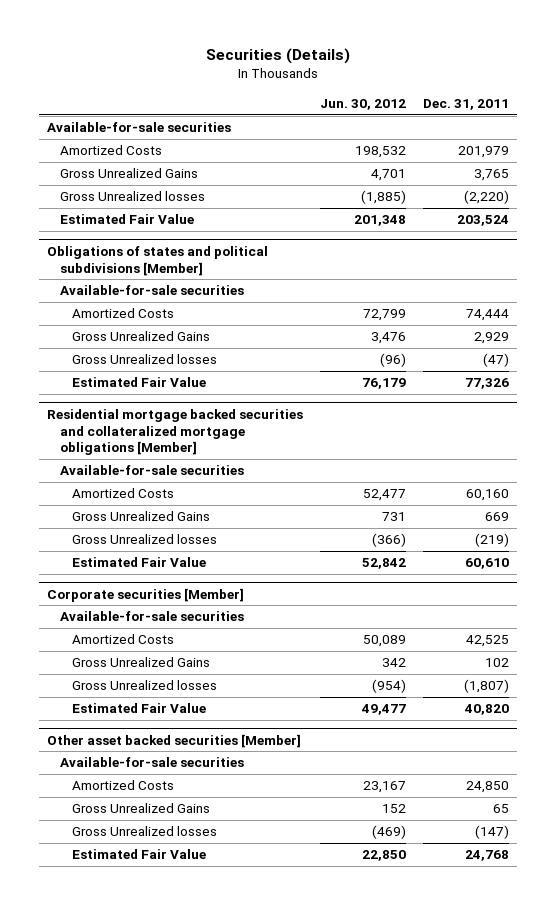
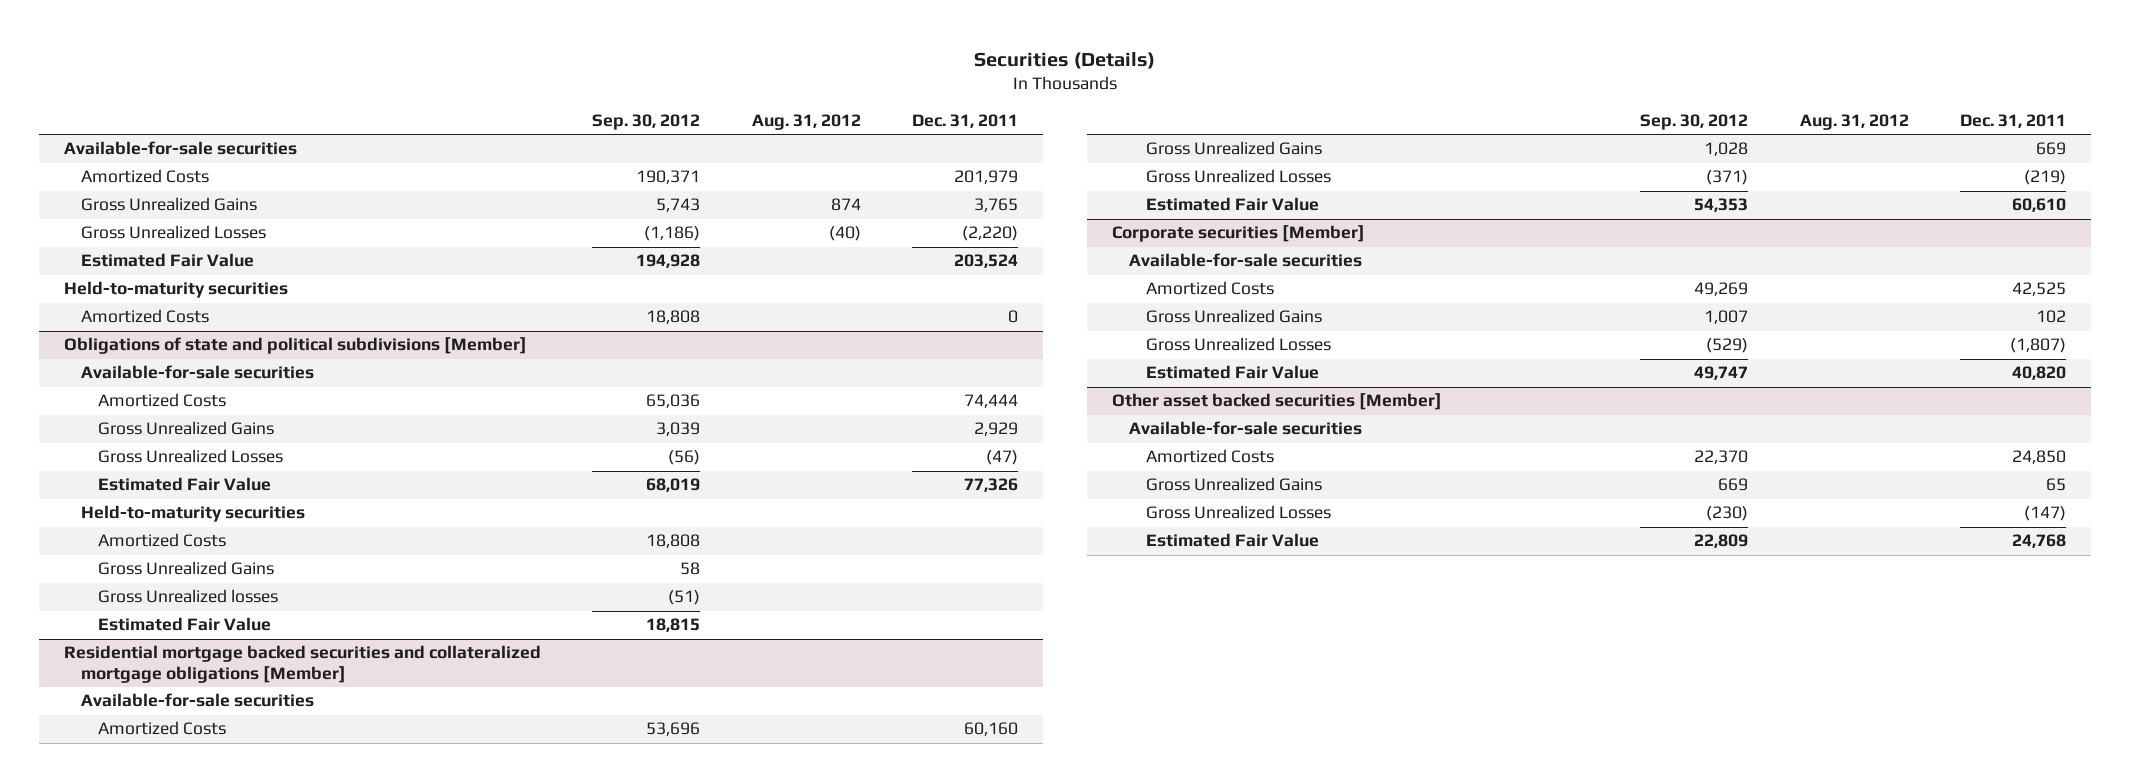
[320,99,407,111] Jun. 30, 2012 -> none
none -> [592,113,701,130] Sep. 30, 2012
none -> [751,113,861,130] Aug. 31, 2012
[59,191,205,202] Gross Unrealized losses -> [80,225,266,240] Gross Unrealized Losses
none -> [64,281,289,299] Held-to-maturity securities
none -> [80,309,209,324] Amortized Costs
[47,245,269,276] Obligations of states and political subdivisions [Member] -> [64,337,528,355] Obligations of state and political subdivisions [Member]
[71,354,217,365] Gross Unrealized losses -> [97,449,283,464] Gross Unrealized Losses
none -> [80,505,305,523] Held-to-maturity securities
none -> [97,533,226,548] Amortized Costs
none -> [97,561,274,576] Gross Unrealized Gains
none -> [97,589,278,604] Gross Unrealized losses
none -> [97,617,271,632] Estimated Fair Value
[71,534,217,545] Gross Unrealized losses -> [1145,169,1331,184] Gross Unrealized Losses
[71,680,217,691] Gross Unrealized losses -> [1145,337,1331,352] Gross Unrealized Losses
[71,826,217,837] Gross Unrealized losses -> [1145,505,1331,520] Gross Unrealized Losses

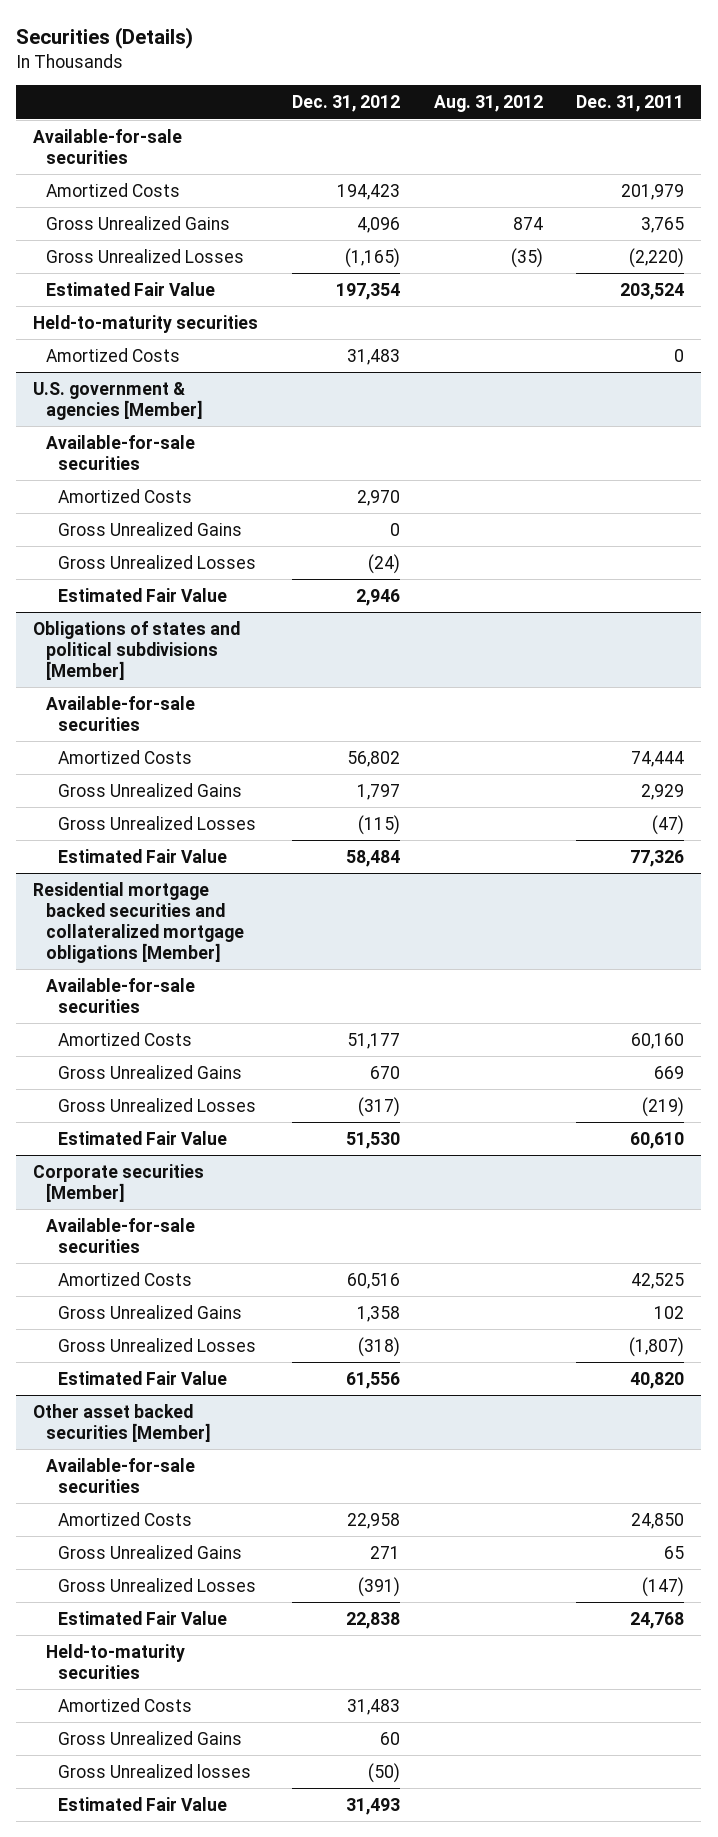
[592,113,701,130] Sep. 30, 2012 -> none
none -> [291,95,400,113] Dec. 31, 2012
[828,226,861,242] (40) -> [510,247,543,268] (35)
[64,337,528,355] Obligations of state and political subdivisions [Member] -> none
none -> [33,381,203,420] U.S. government & agencies [Member]
none -> [58,488,193,503] Amortized Costs
none -> [58,521,243,536] Gross Unrealized Gains
none -> [58,554,257,569] Gross Unrealized Losses
none -> [58,587,228,602] Estimated Fair Value
none -> [33,620,241,681] Obligations of states and political subdivisions [Member]
none -> [45,695,195,731] Available-for-sale securities
[80,505,305,523] Held-to-maturity securities -> none
[97,533,226,548] Amortized Costs -> none
[97,561,274,576] Gross Unrealized Gains -> none
[97,589,278,604] Gross Unrealized losses -> none
[97,617,271,632] Estimated Fair Value -> none
none -> [45,1643,185,1679] Held-to-maturity securities
none -> [58,1697,193,1712] Amortized Costs
none -> [58,1730,243,1745] Gross Unrealized Gains
none -> [58,1763,252,1778] Gross Unrealized losses
none -> [58,1796,228,1811] Estimated Fair Value

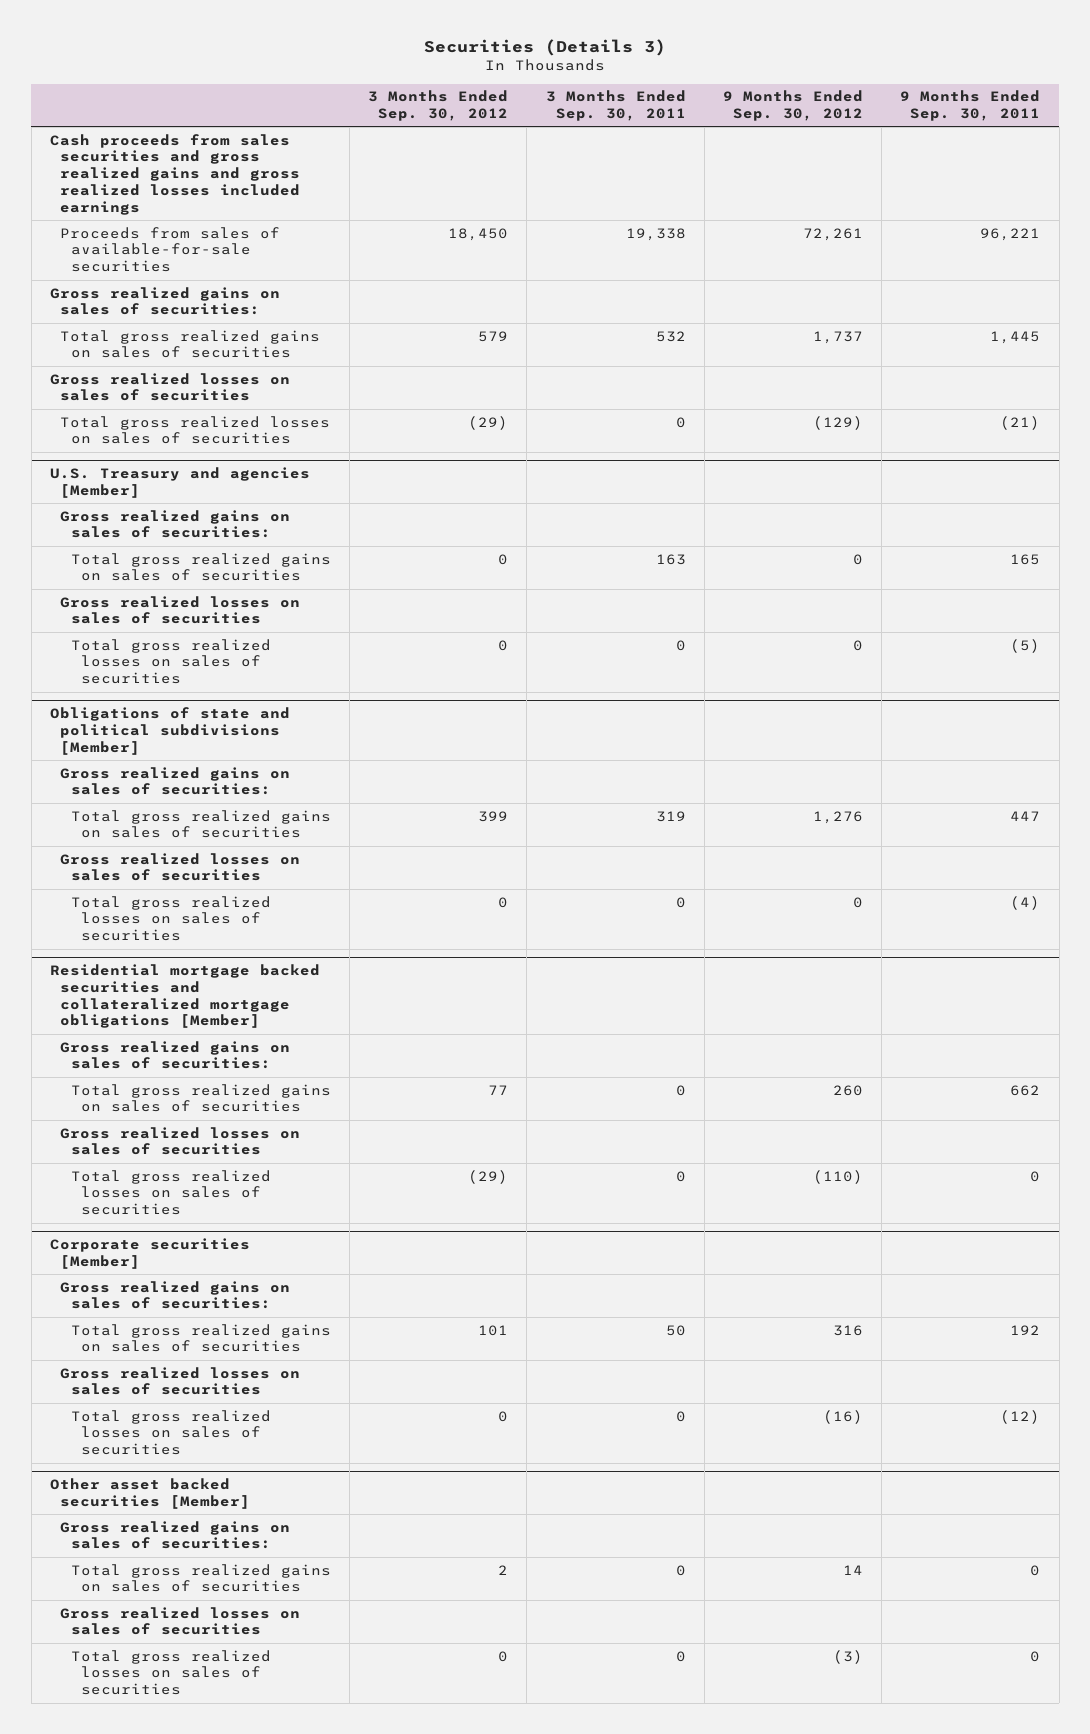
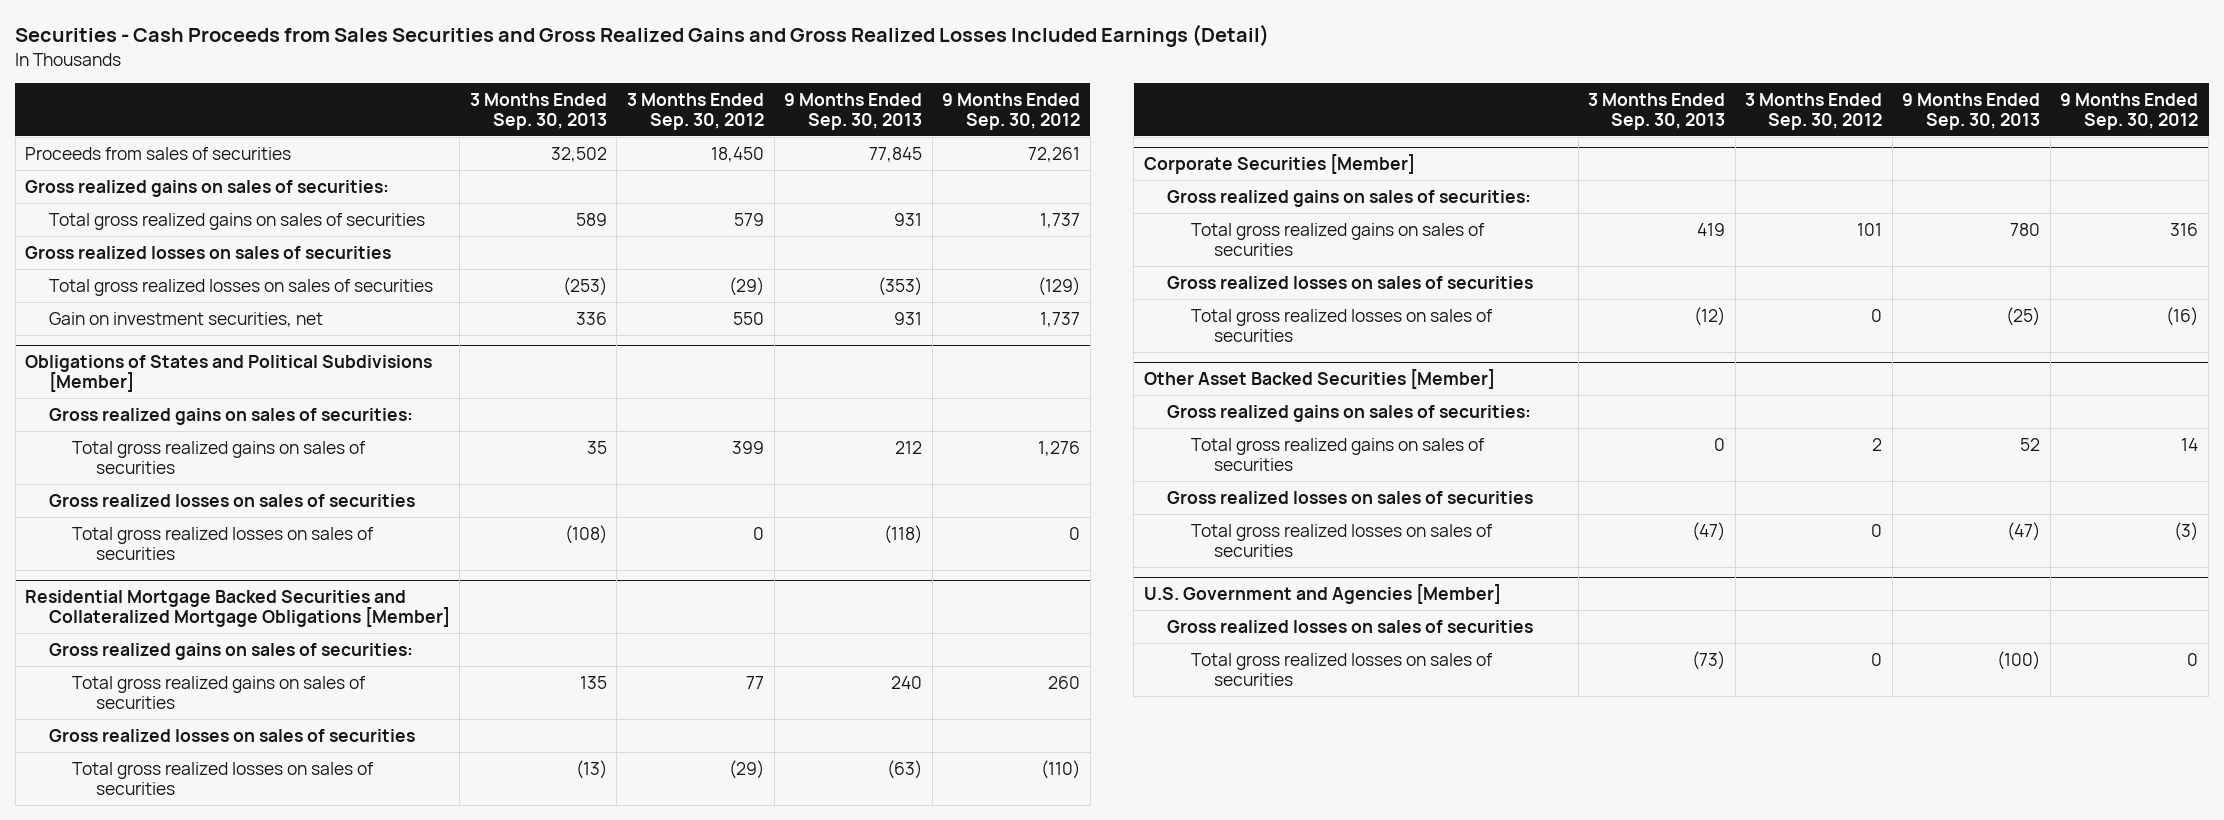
[424,39,667,57] Securities (Details 3) -> [15,24,1270,48] Securities - Cash Proceeds from Sales Securities and Gross Realized Gains and Gross Realized Losses Included Earnings (Detail)
[545,90,686,122] 3 Months Ended Sep. 30, 2011 -> none
[900,90,1041,122] 9 Months Ended Sep. 30, 2011 -> none
none -> [469,92,607,130] 3 Months Ended Sep. 30, 2013
none -> [784,92,923,130] 9 Months Ended Sep. 30, 2013
[49,133,301,215] Cash proceeds from sales securities and gross realized gains and gross realized losses included earnings -> none
[60,226,281,273] Proceeds from sales of available-for-sale securities -> [25,146,292,160] Proceeds from sales of securities
[49,467,310,498] U.S. Treasury and agencies [Member] -> none
[60,509,291,539] Gross realized gains on sales of securities: -> none
[70,552,331,582] Total gross realized gains on sales of securities -> none
[60,595,301,625] Gross realized losses on sales of securities -> none
[70,638,271,685] Total gross realized losses on sales of securities -> none
none -> [48,311,323,327] Gain on investment securities, net
[49,707,290,755] Obligations of state and political subdivisions [Member] -> [25,354,433,393] Obligations of States and Political Subdivisions [Member]
[49,964,320,1029] Residential mortgage backed securities and collateralized mortgage obligations [Member] -> [25,589,450,628] Residential Mortgage Backed Securities and Collateralized Mortgage Obligations [Member]
[49,1238,250,1269] Corporate securities [Member] -> [1143,153,1415,174] Corporate Securities [Member]
[49,1478,251,1509] Other asset backed securities [Member] -> [1143,368,1495,389] Other Asset Backed Securities [Member]
none -> [1143,583,1501,604] U.S. Government and Agencies [Member]
none -> [1167,619,1534,633] Gross realized losses on sales of securities
none -> [1190,652,1493,686] Total gross realized losses on sales of securities

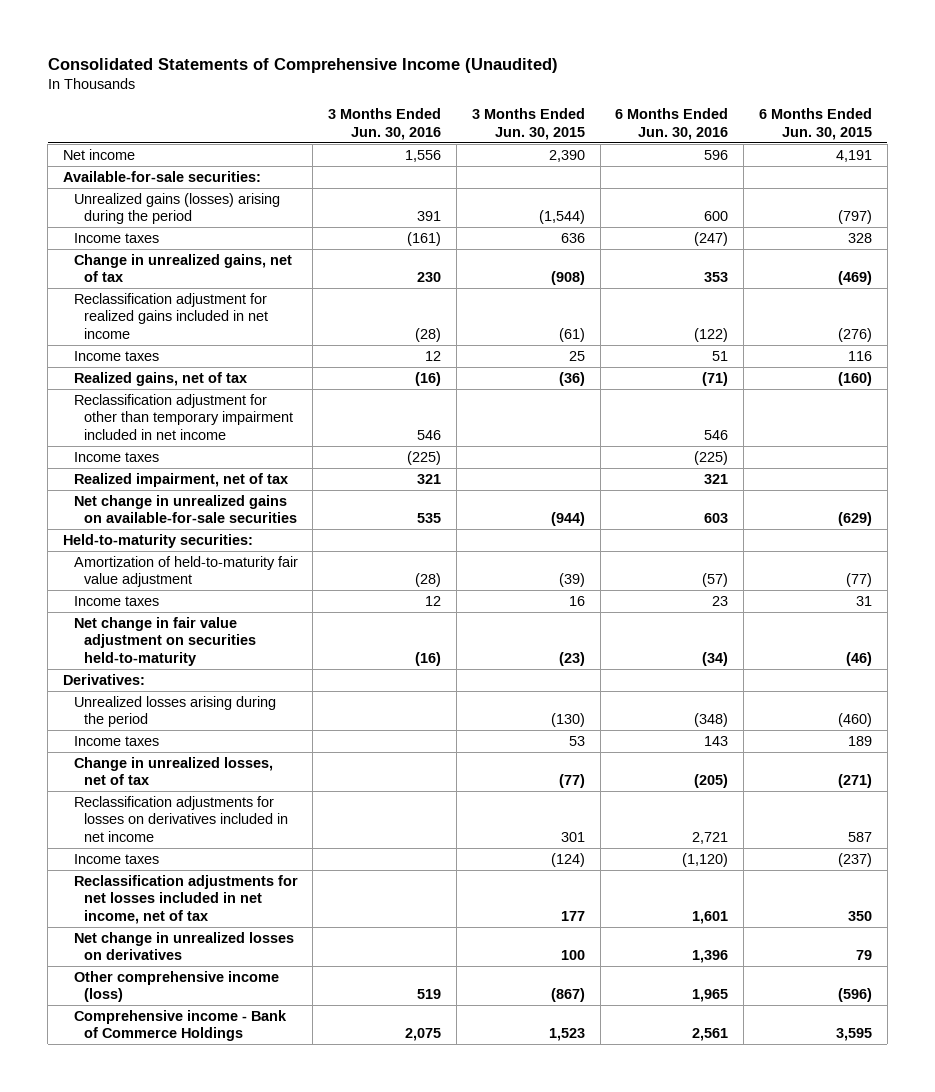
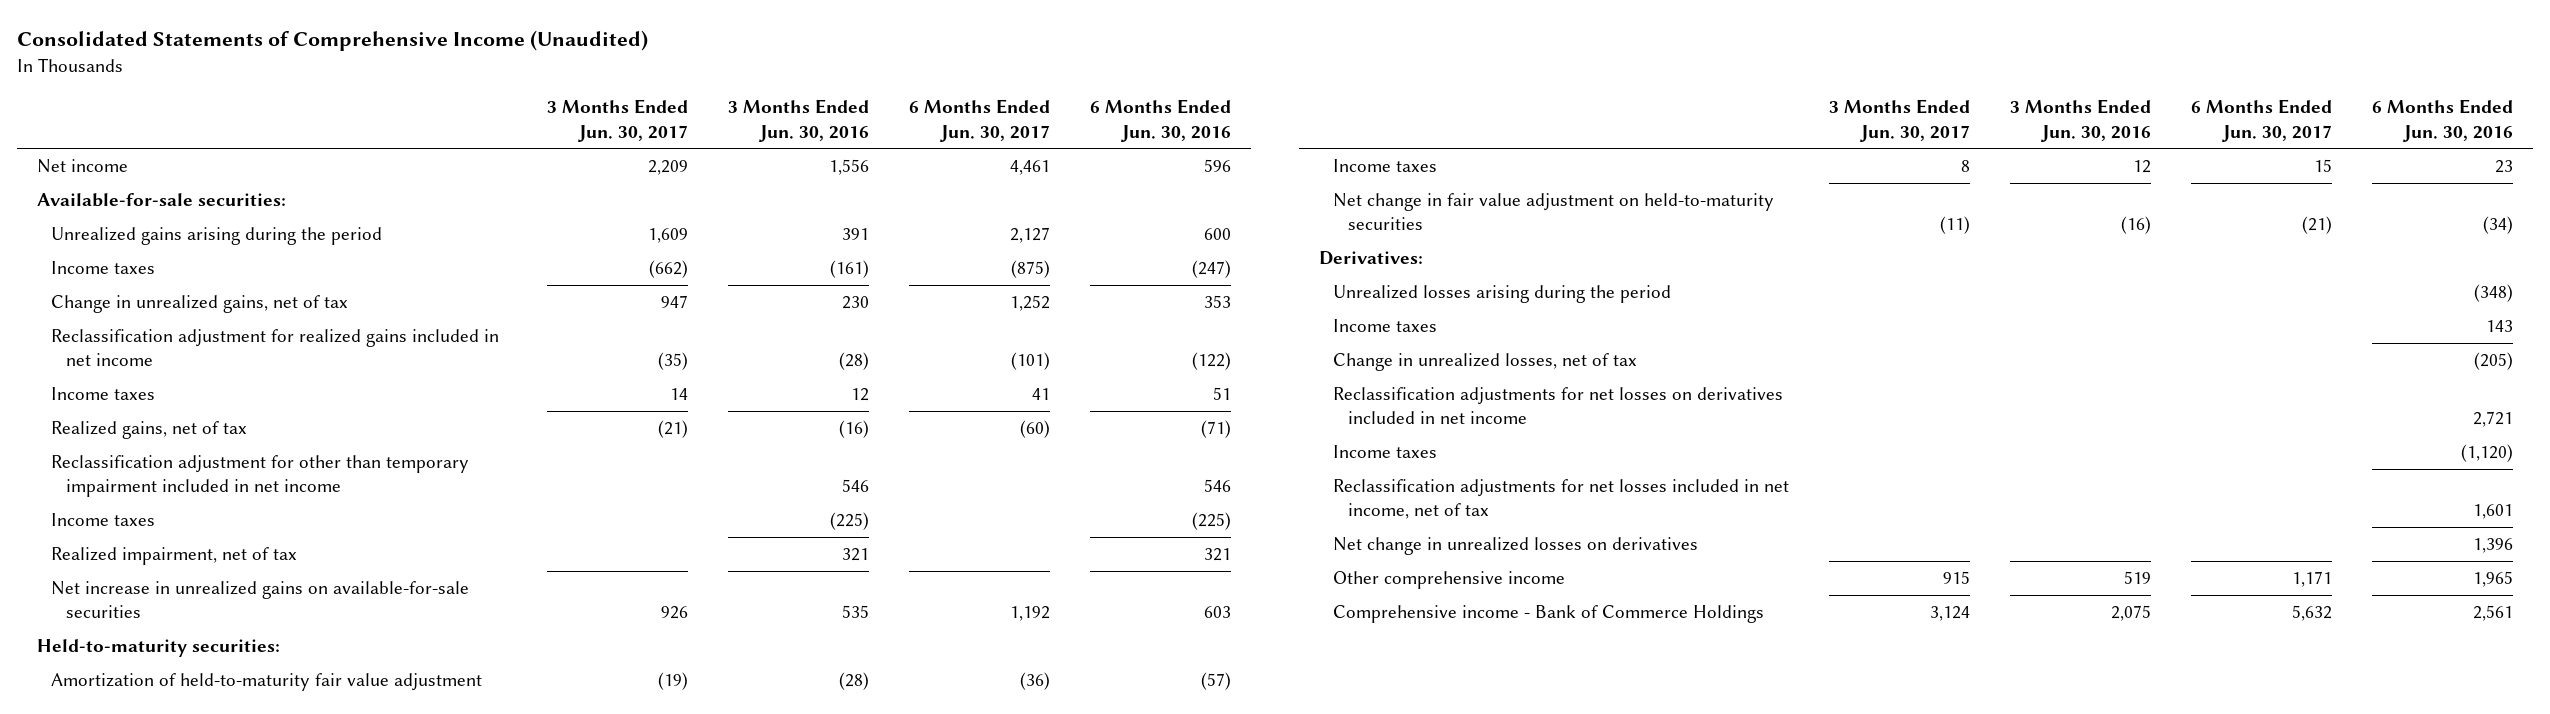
[471,108,585,141] 3 Months Ended Jun. 30, 2015 -> none
[758,108,872,141] 6 Months Ended Jun. 30, 2015 -> none
none -> [547,99,689,142] 3 Months Ended Jun. 30, 2017
none -> [909,99,1051,142] 6 Months Ended Jun. 30, 2017
[73,192,280,225] Unrealized gains (losses) arising during the period -> [51,226,383,245] Unrealized gains arising during the period
[73,494,298,524] Net change in unrealized gains on available-for-sale securities -> [51,580,470,619] Net increase in unrealized gains on available-for-sale securities
[73,616,257,666] Net change in fair value adjustment on securities held-to-maturity -> [1333,192,1775,231] Net change in fair value adjustment on held-to-maturity securities
[73,795,289,842] Reclassification adjustments for losses on derivatives included in net income -> [1333,386,1784,425] Reclassification adjustments for net losses on derivatives included in net income
[73,970,279,1003] Other comprehensive income (loss) -> [1333,570,1566,589] Other comprehensive income

